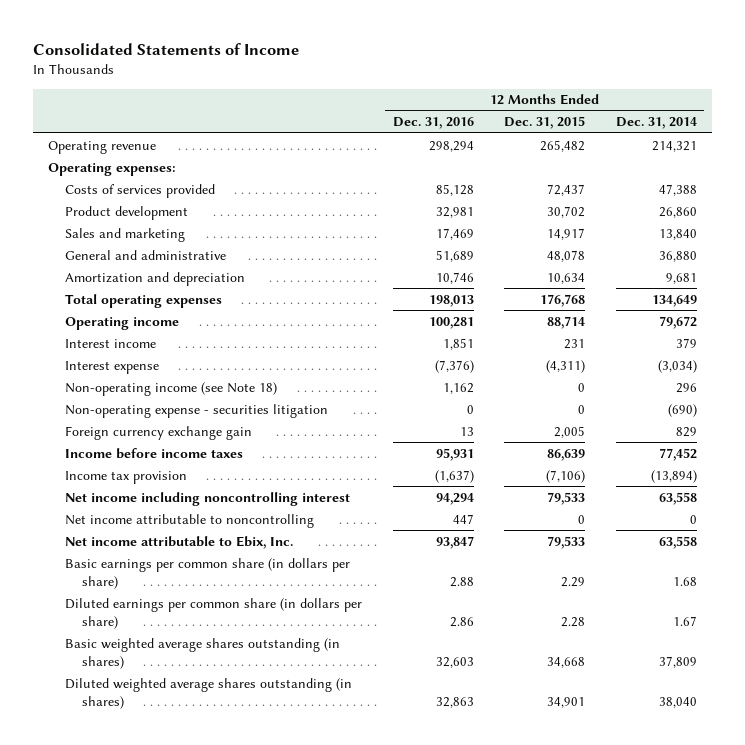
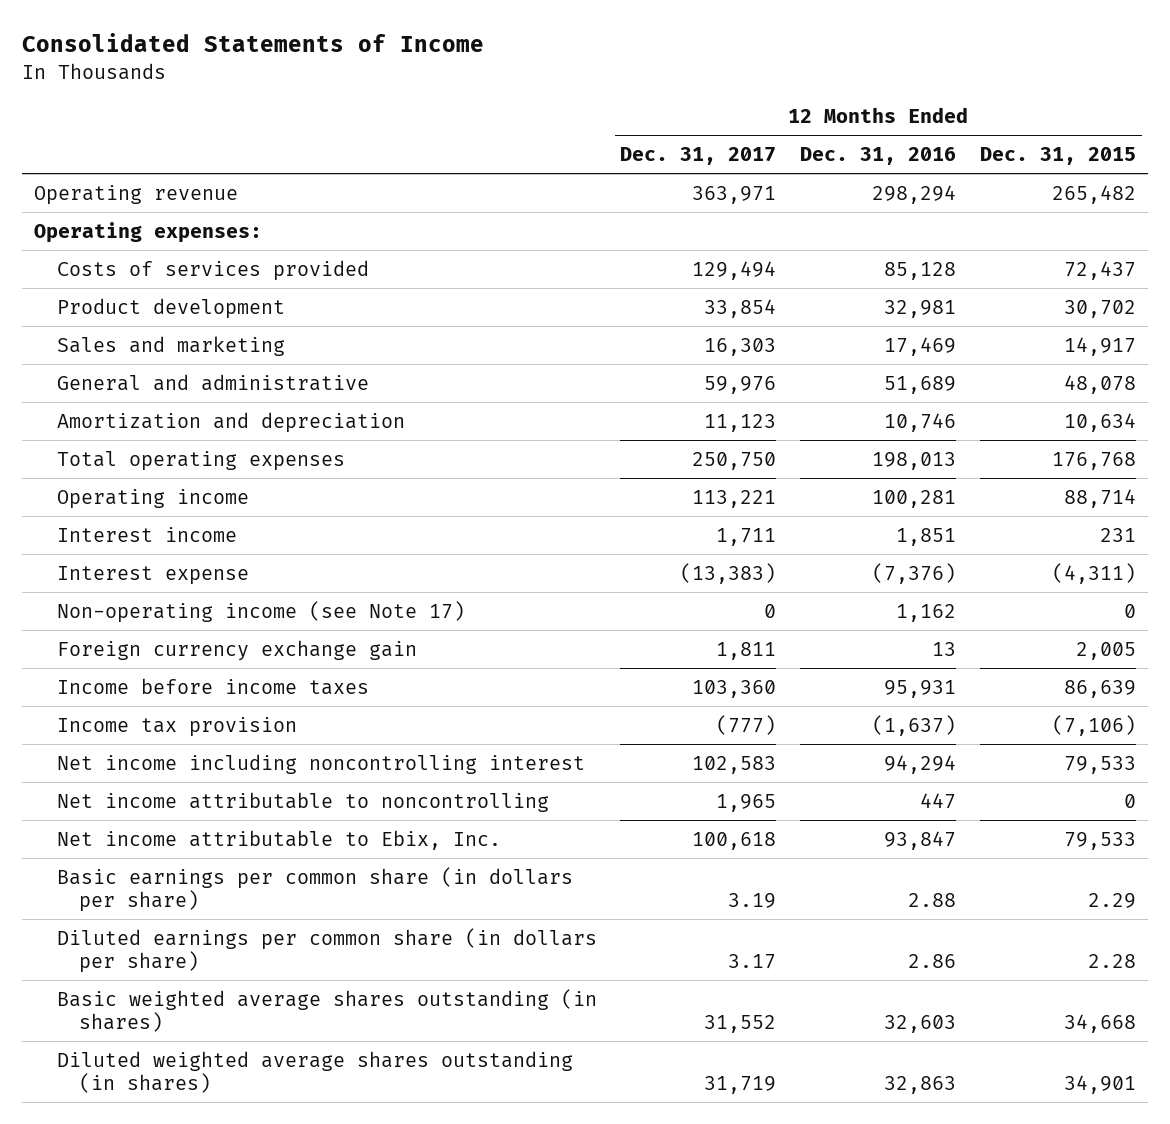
[615,117,697,130] Dec. 31, 2014 -> none
none -> [620,147,777,166] Dec. 31, 2017
[64,403,328,418] Non-operating expense - securities litigation -> none
[64,381,277,396] Non-operating income (see Note 18) -> [56,600,465,623] Non-operating income (see Note 17)

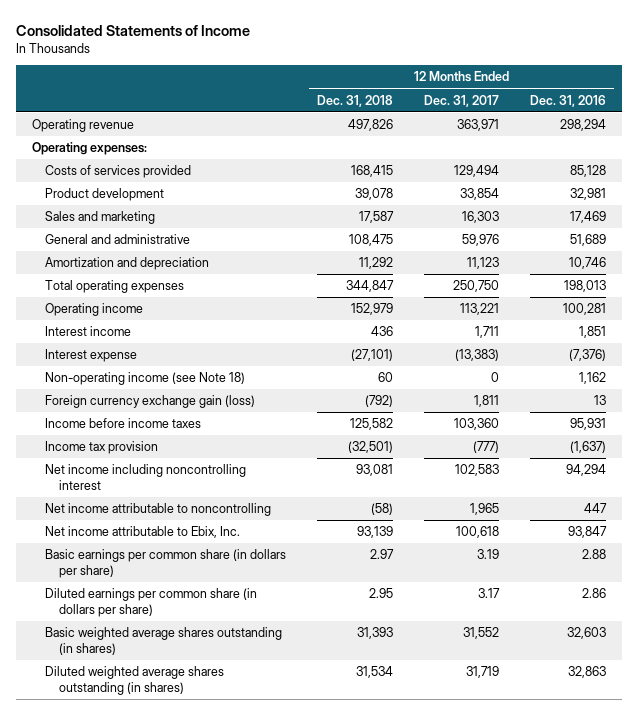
[979,147,1136,166] Dec. 31, 2015 -> none
none -> [317,94,394,107] Dec. 31, 2018
[56,600,465,623] Non-operating income (see Note 17) -> [45,372,246,386] Non-operating income (see Note 18)
[56,639,417,661] Foreign currency exchange gain -> [45,395,256,409] Foreign currency exchange gain (loss)

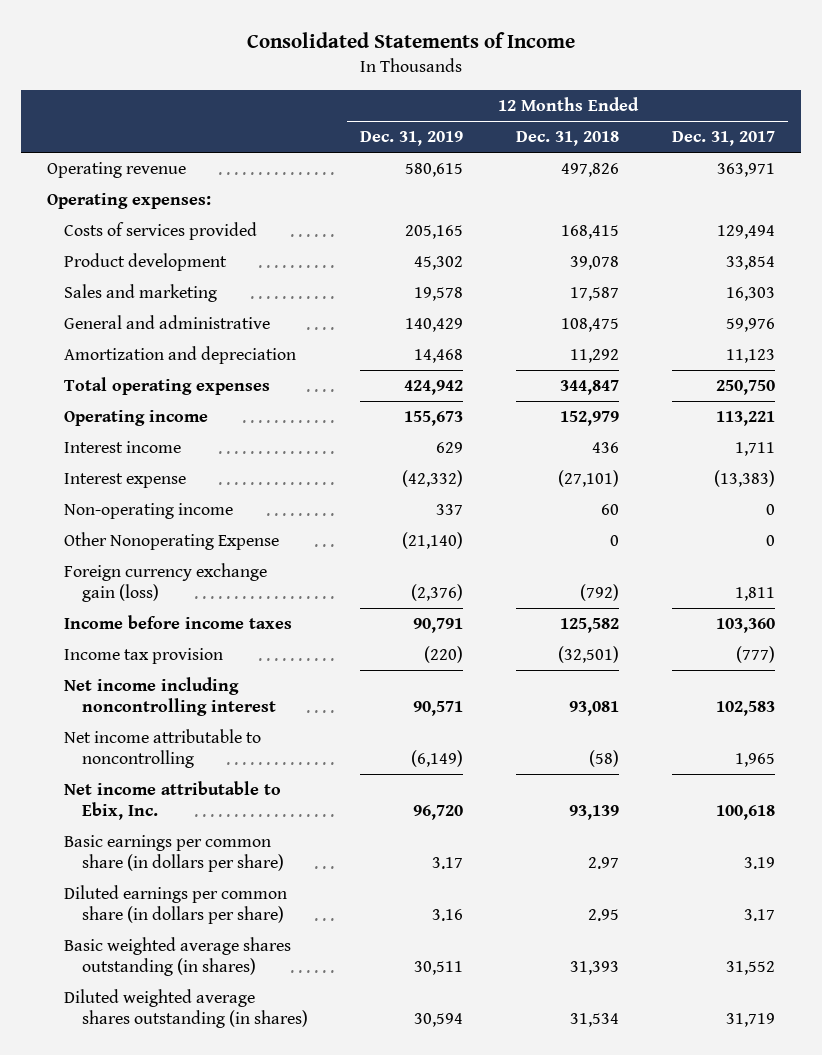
[530,94,607,107] Dec. 31, 2016 -> none
none -> [360,131,464,147] Dec. 31, 2019
[45,372,246,386] Non-operating income (see Note 18) -> [64,503,234,520] Non-operating income
none -> [64,532,280,551] Other Nonoperating Expense

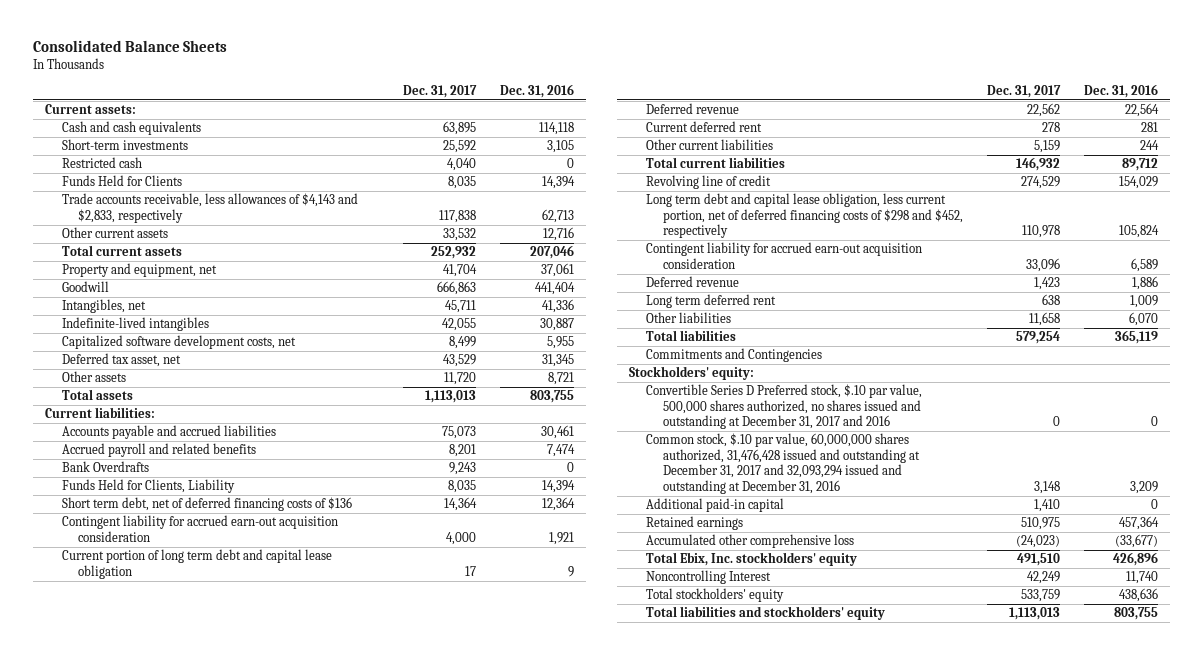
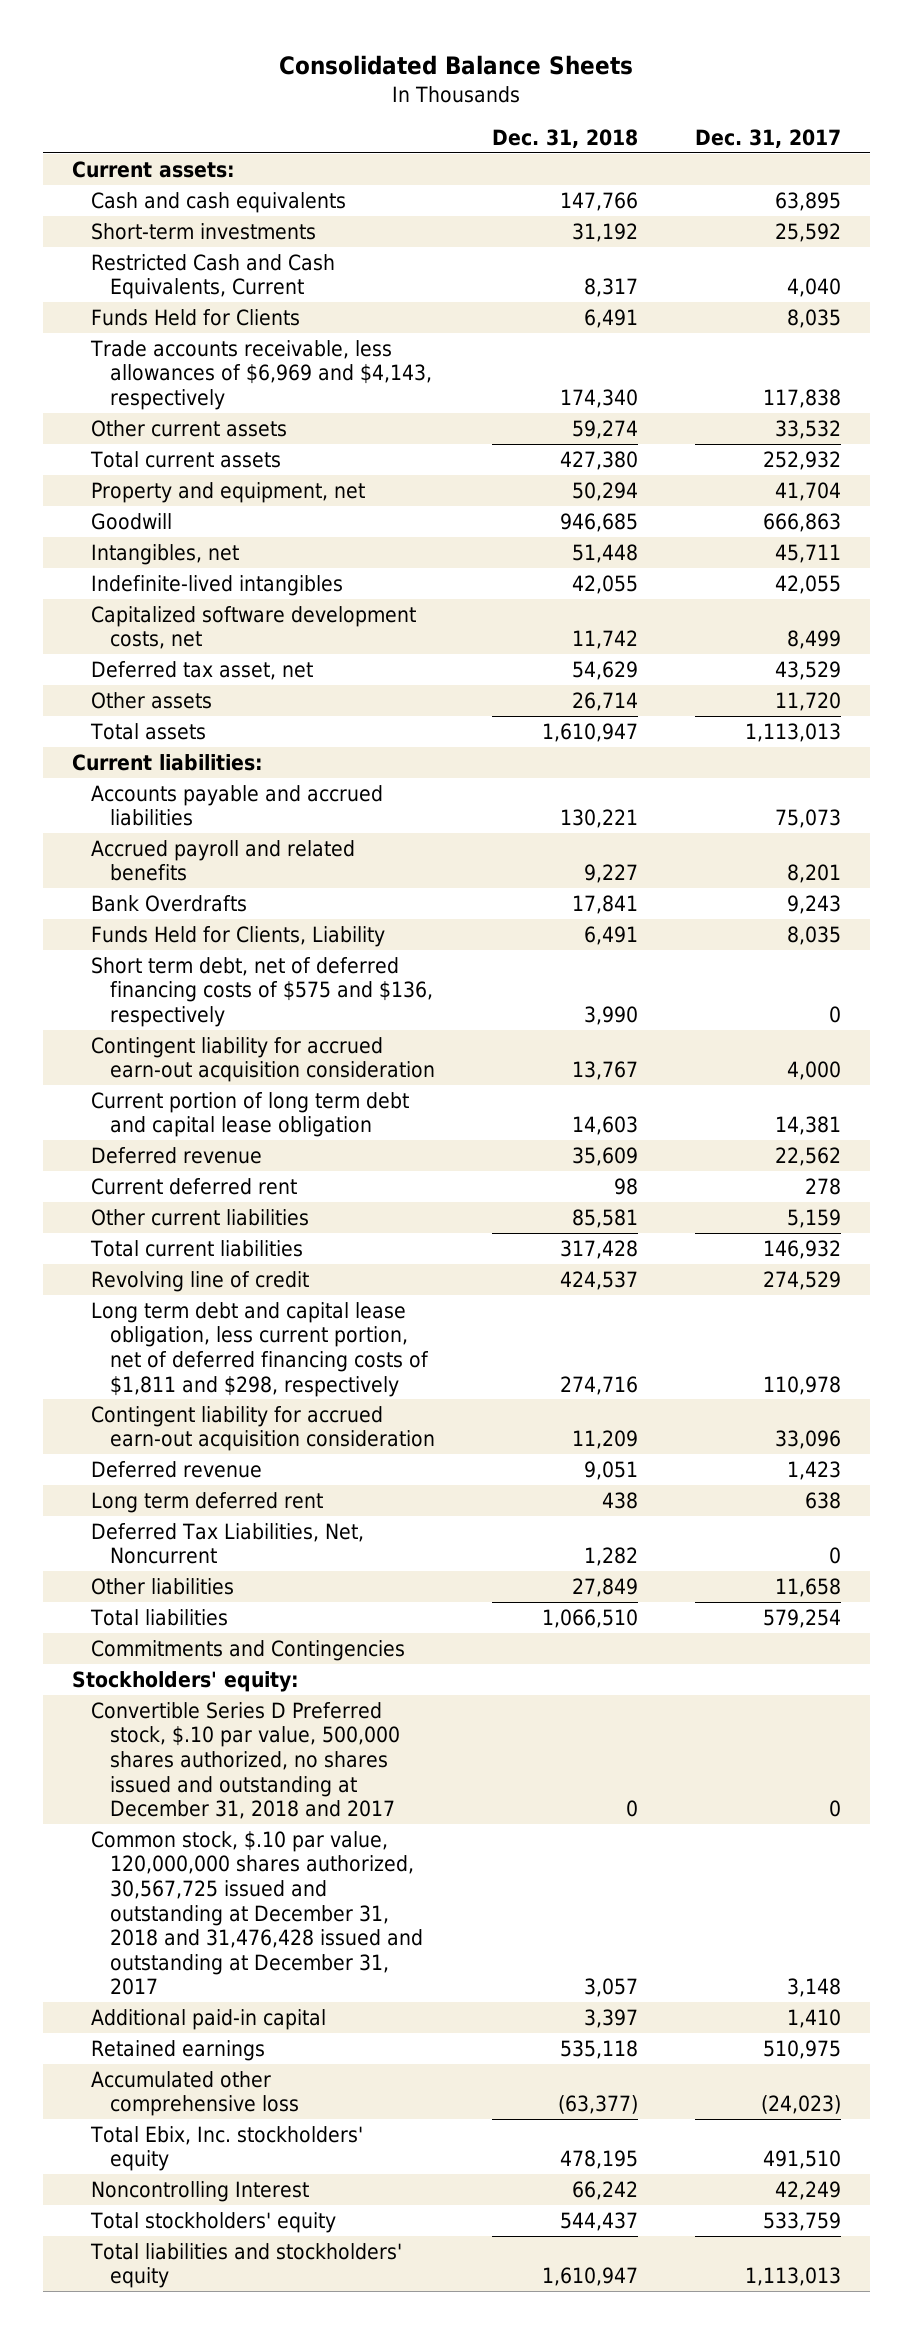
[499,83,574,98] Dec. 31, 2016 -> none
none -> [491,128,638,148] Dec. 31, 2018
[61,157,142,169] Restricted cash -> none
none -> [90,253,335,300] Restricted Cash and Cash Equivalents, Current
[61,193,358,223] Trade accounts receivable, less allowances of $4,143 and $2,833, respectively -> [89,339,432,410] Trade accounts receivable, less allowances of $6,969 and $4,143, respectively
[61,497,352,512] Short term debt, net of deferred financing costs of $136 -> [90,956,433,1027] Short term debt, net of deferred financing costs of $575 and $136, respectively
[443,497,477,512] 14,364 -> [829,1005,842,1023] 0
[464,565,476,576] 17 -> [775,1116,842,1136] 14,381
[645,193,963,239] Long term debt and capital lease obligation, less current portion, net of deferred financing costs of $298 and $452, respectively -> [90,1301,429,1397] Long term debt and capital lease obligation, less current portion, net of deferred financing costs of $1,811 and $298, respectively
none -> [90,1522,364,1565] Deferred Tax Liabilities, Net, Noncurrent
[645,384,922,430] Convertible Series D Preferred stock, $.10 par value, 500,000 shares authorized, no shares issued and outstanding at December 31, 2017 and 2016 -> [90,1701,400,1820] Convertible Series D Preferred stock, $.10 par value, 500,000 shares authorized, no shares issued and outstanding at December 31, 2018 and 2017
[645,433,920,494] Common stock, $.10 par value, 60,000,000 shares authorized, 31,476,428 issued and outstanding at December 31, 2017 and 32,093,294 issued and outstanding at December 31, 2016 -> [90,1830,423,1996] Common stock, $.10 par value, 120,000,000 shares authorized, 30,567,725 issued and outstanding at December 31, 2018 and 31,476,428 issued and outstanding at December 31, 2017

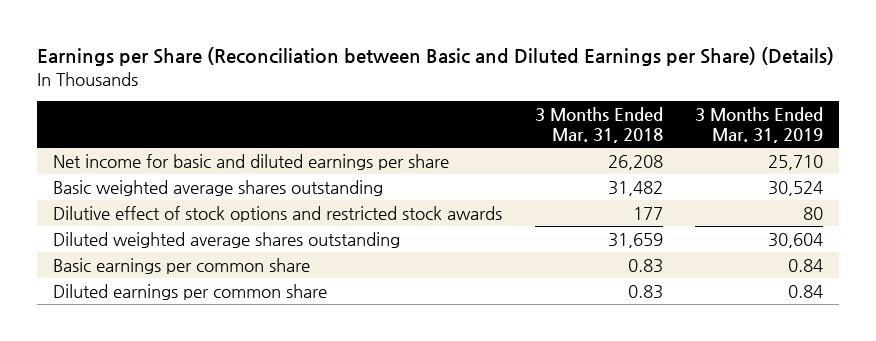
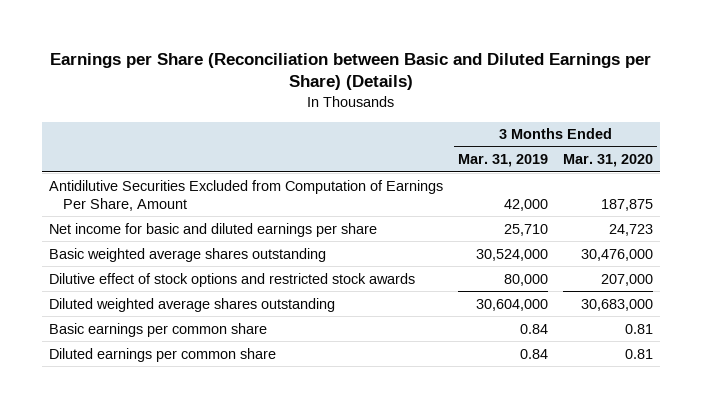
[534,106,663,143] 3 Months Ended Mar. 31, 2018 -> none
none -> [563,154,654,168] Mar. 31, 2020
none -> [49,179,444,211] Antidilutive Securities Excluded from Computation of Earnings Per Share, Amount
[767,180,823,196] 30,524 -> [476,248,549,261] 30,524,000
[802,206,823,220] 80 -> [504,273,549,286] 80,000
[767,232,823,248] 30,604 -> [476,298,549,311] 30,604,000

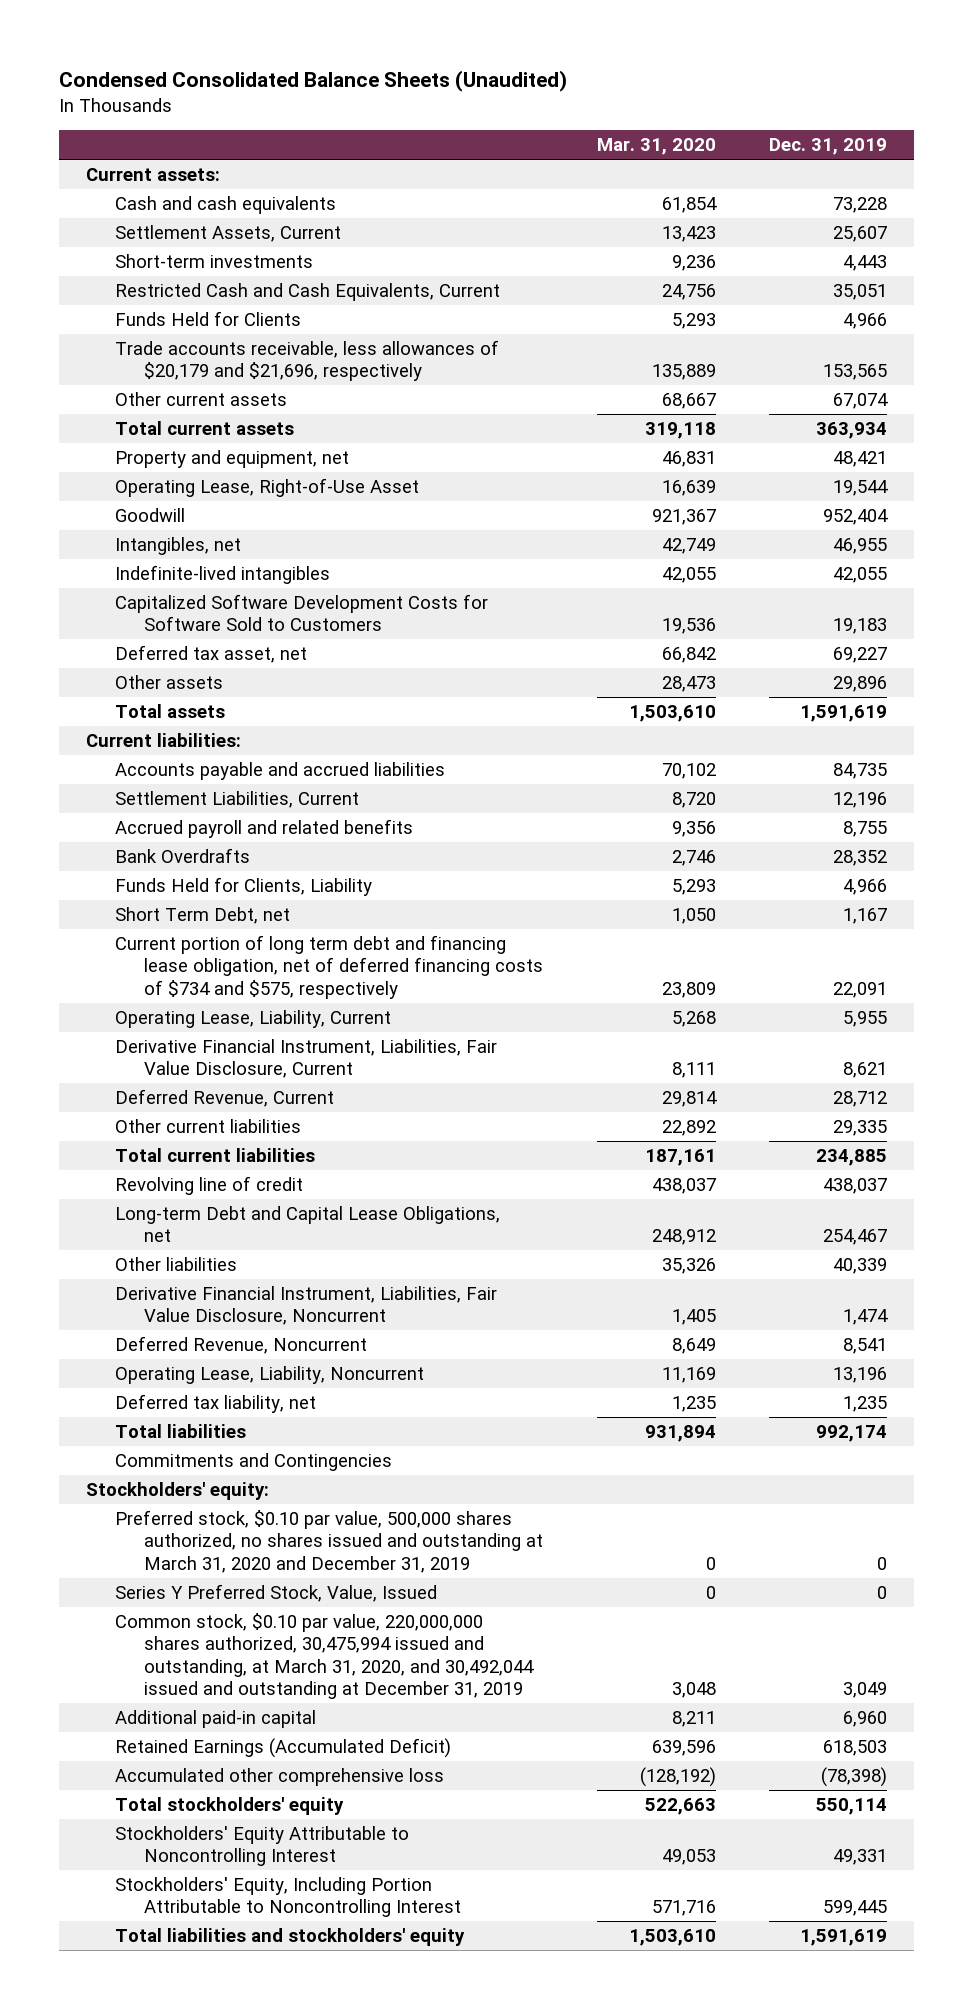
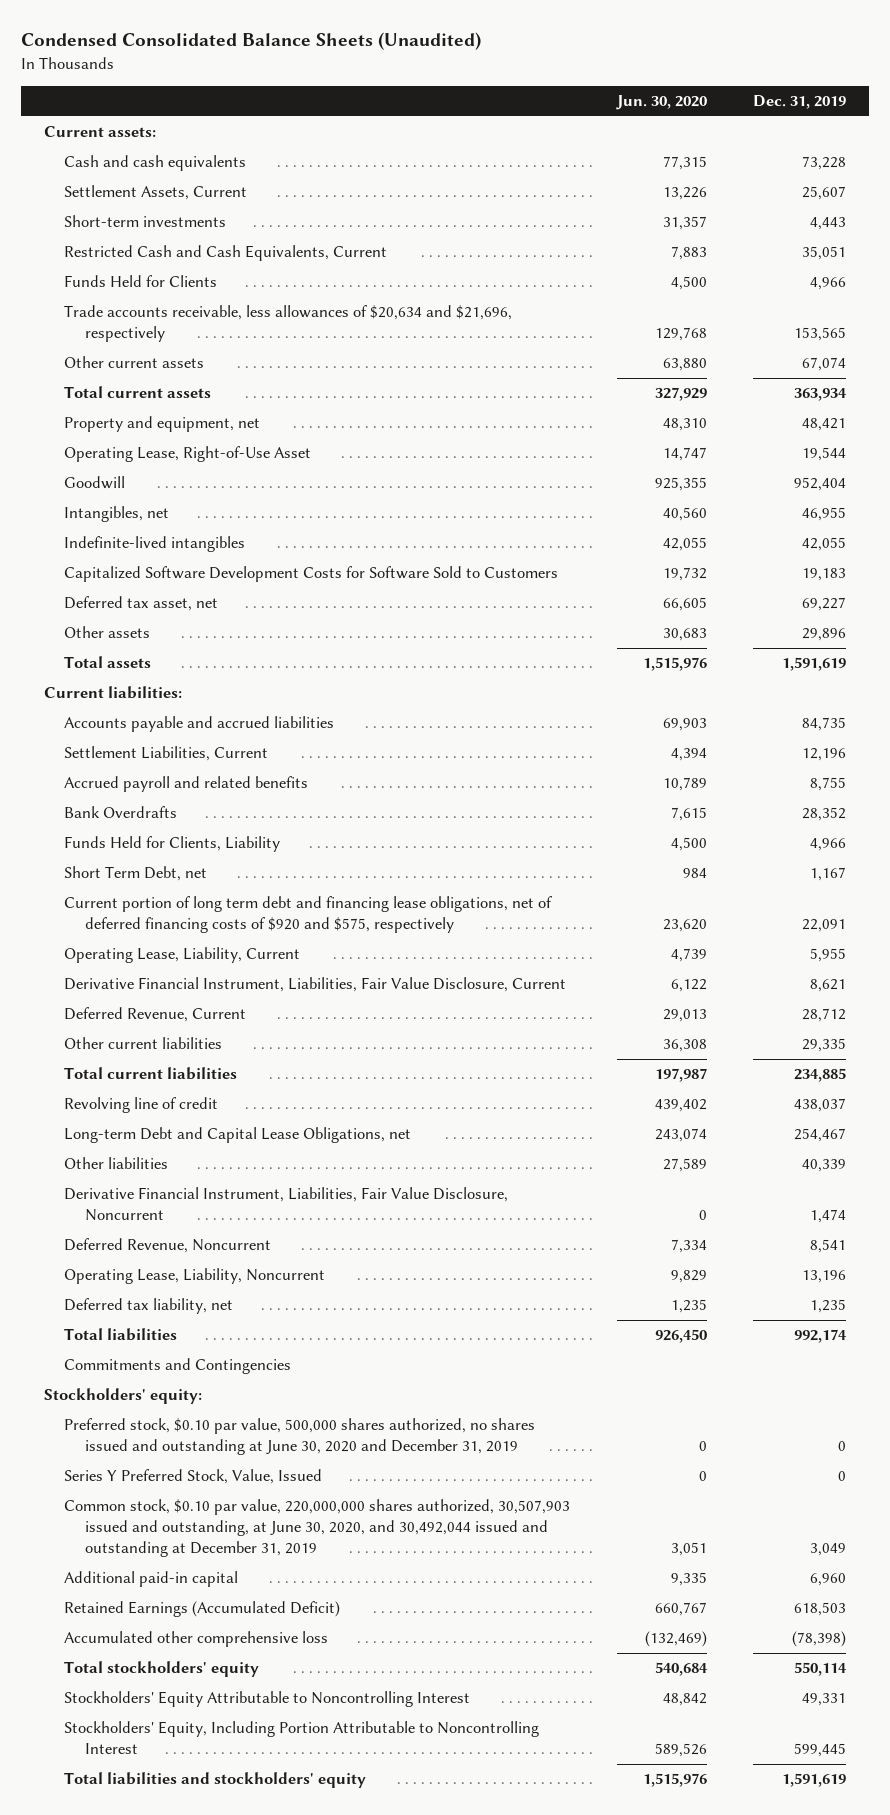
[596,138,716,156] Mar. 31, 2020 -> none
none -> [615,95,707,111] Jun. 30, 2020
[114,339,499,382] Trade accounts receivable, less allowances of $20,179 and $21,696, respectively -> [64,305,513,343] Trade accounts receivable, less allowances of $20,634 and $21,696, respectively
[114,934,544,999] Current portion of long term debt and financing lease obligation, net of deferred financing costs of $734 and $575, respectively -> [64,896,553,934] Current portion of long term debt and financing lease obligations, net of deferred financing costs of $920 and $575, respectively
[114,1509,544,1573] Preferred stock, $0.10 par value, 500,000 shares authorized, no shares issued and outstanding at March 31, 2020 and December 31, 2019 -> [64,1418,536,1456] Preferred stock, $0.10 par value, 500,000 shares authorized, no shares issued and outstanding at June 30, 2020 and December 31, 2019
[114,1612,535,1700] Common stock, $0.10 par value, 220,000,000 shares authorized, 30,475,994 issued and outstanding, at March 31, 2020, and 30,492,044 issued and outstanding at December 31, 2019 -> [64,1499,571,1558] Common stock, $0.10 par value, 220,000,000 shares authorized, 30,507,903 issued and outstanding, at June 30, 2020, and 30,492,044 issued and outstanding at December 31, 2019

